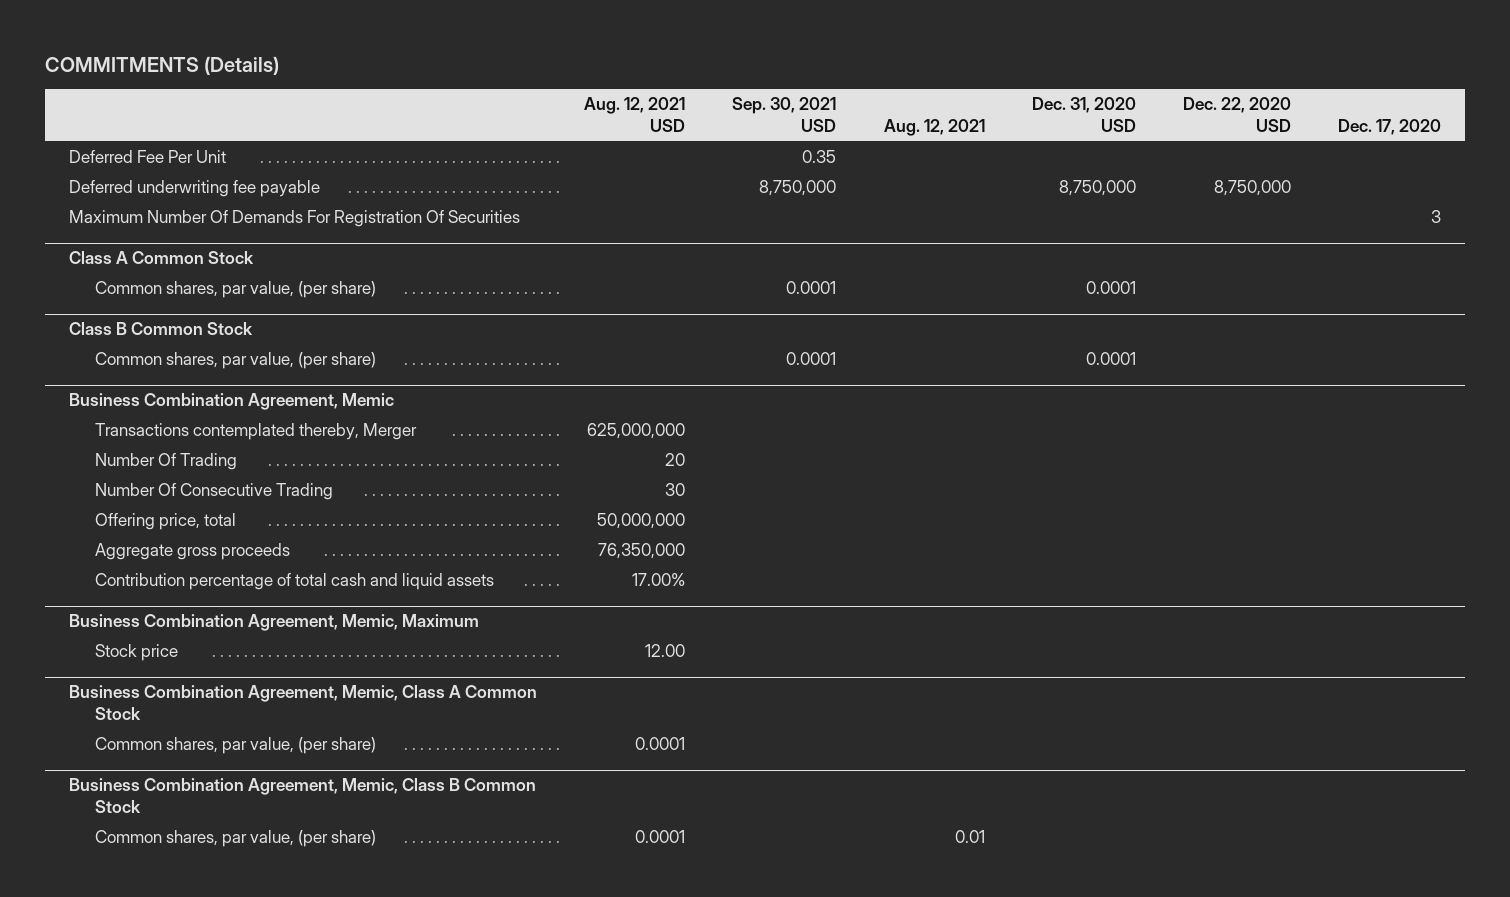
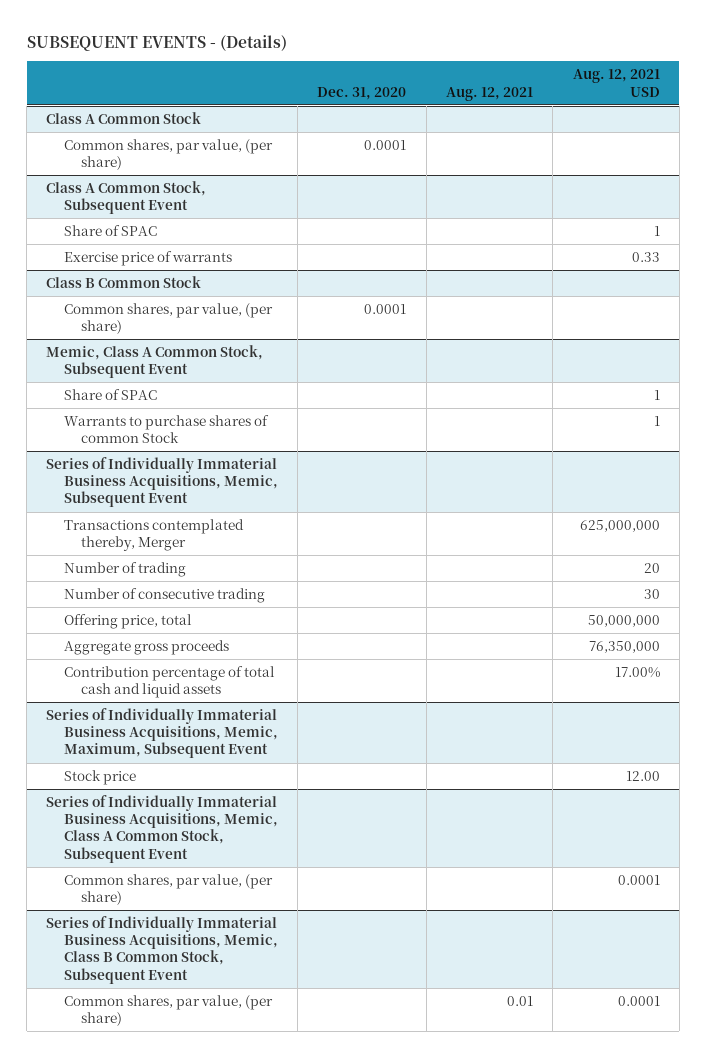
[45,55,280,75] COMMITMENTS (Details) -> [26,34,287,51] SUBSEQUENT EVENTS - (Details)
[732,96,837,133] Sep. 30, 2021 USD -> none
[1031,96,1136,133] Dec. 31, 2020 USD -> none
[1183,96,1292,133] Dec. 22, 2020 USD -> none
[1338,119,1442,136] Dec. 17, 2020 -> none
none -> [317,86,407,100] Dec. 31, 2020
[68,150,226,164] Deferred Fee Per Unit -> none
[68,180,320,198] Deferred underwriting fee payable -> none
[68,210,520,228] Maximum Number Of Demands For Registration Of Securities -> none
none -> [46,181,207,215] Class A Common Stock, Subsequent Event
none -> [63,225,157,237] Share of SPAC
none -> [63,251,232,267] Exercise price of warrants
[68,393,394,411] Business Combination Agreement, Memic -> none
none -> [46,345,264,379] Memic, Class A Common Stock, Subsequent Event
none -> [63,389,157,401] Share of SPAC
none -> [63,415,269,444] Warrants to purchase shares of common Stock
none -> [46,457,278,508] Series of Individually Immaterial Business Acquisitions, Memic, Subsequent Event
[94,453,237,471] Number Of Trading -> [63,562,186,578] Number of trading
[94,483,333,501] Number Of Consecutive Trading -> [63,588,265,604] Number of consecutive trading
[68,614,479,632] Business Combination Agreement, Memic, Maximum -> none
none -> [46,708,278,759] Series of Individually Immaterial Business Acquisitions, Memic, Maximum, Subsequent Event
[68,685,537,721] Business Combination Agreement, Memic, Class A Common Stock -> none
none -> [46,795,278,863] Series of Individually Immaterial Business Acquisitions, Memic, Class A Common Stock, Subsequent Event
[68,778,536,814] Business Combination Agreement, Memic, Class B Common Stock -> none
none -> [46,916,278,984] Series of Individually Immaterial Business Acquisitions, Memic, Class B Common Stock, Subsequent Event

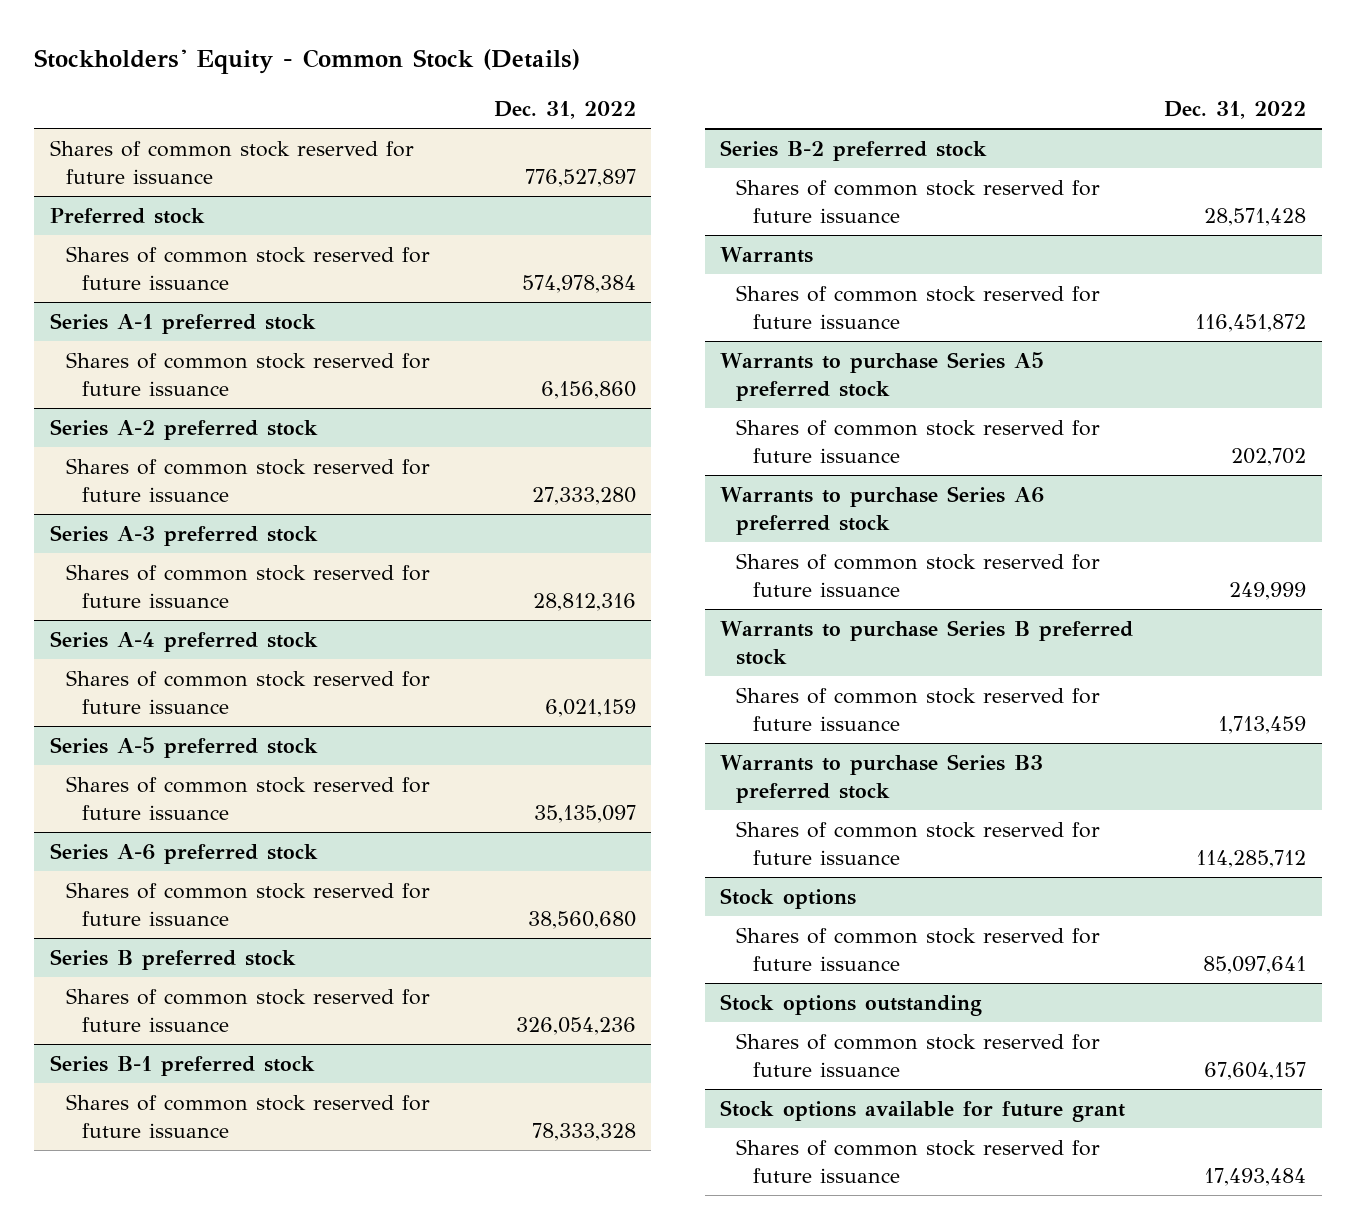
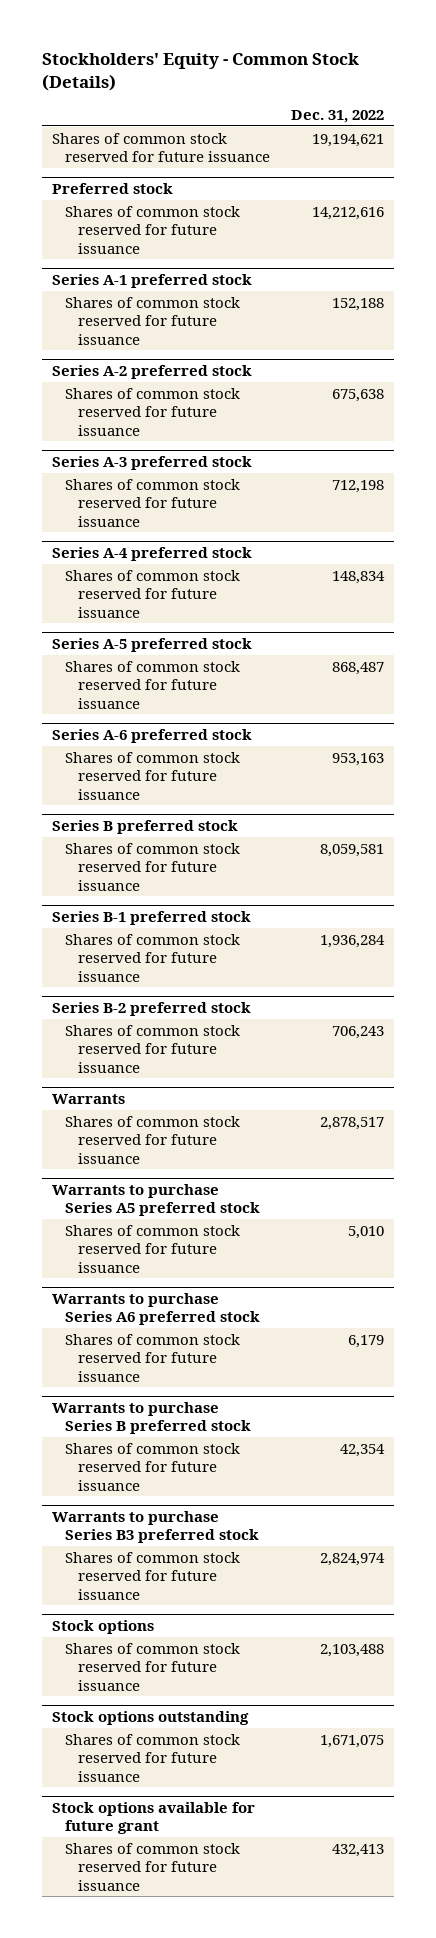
[524,168,636,187] 776,527,897 -> [311,133,384,147] 19,194,621
[521,274,636,293] 574,978,384 -> [311,206,384,220] 14,212,616
[540,380,636,399] 6,156,860 -> [331,297,384,311] 152,188
[531,486,636,505] 27,333,280 -> [331,388,384,402] 675,638
[532,592,636,611] 28,812,316 -> [331,479,384,493] 712,198
[544,698,636,717] 6,021,159 -> [331,570,385,584] 148,834
[533,804,636,823] 35,135,097 -> [331,661,384,675] 868,487
[527,910,636,929] 38,560,680 -> [331,752,384,766] 953,163
[515,1016,636,1035] 326,054,236 -> [319,843,384,857] 8,059,581
[531,1122,636,1141] 78,333,328 -> [319,934,385,948] 1,936,284
[1204,207,1307,226] 28,571,428 -> [331,1025,384,1039] 706,243
[1195,313,1307,332] 116,451,872 -> [319,1116,384,1130] 2,878,517
[1231,447,1307,466] 202,702 -> [347,1225,384,1239] 5,010
[1229,581,1307,600] 249,999 -> [347,1334,384,1348] 6,179
[1218,715,1307,734] 1,713,459 -> [339,1443,385,1457] 42,354
[1196,849,1307,868] 114,285,712 -> [319,1552,385,1566] 2,824,974
[1203,955,1307,974] 85,097,641 -> [319,1643,384,1657] 2,103,488
[1204,1061,1307,1080] 67,604,157 -> [319,1734,384,1748] 1,671,075
[1204,1167,1307,1186] 17,493,484 -> [331,1843,384,1857] 432,413

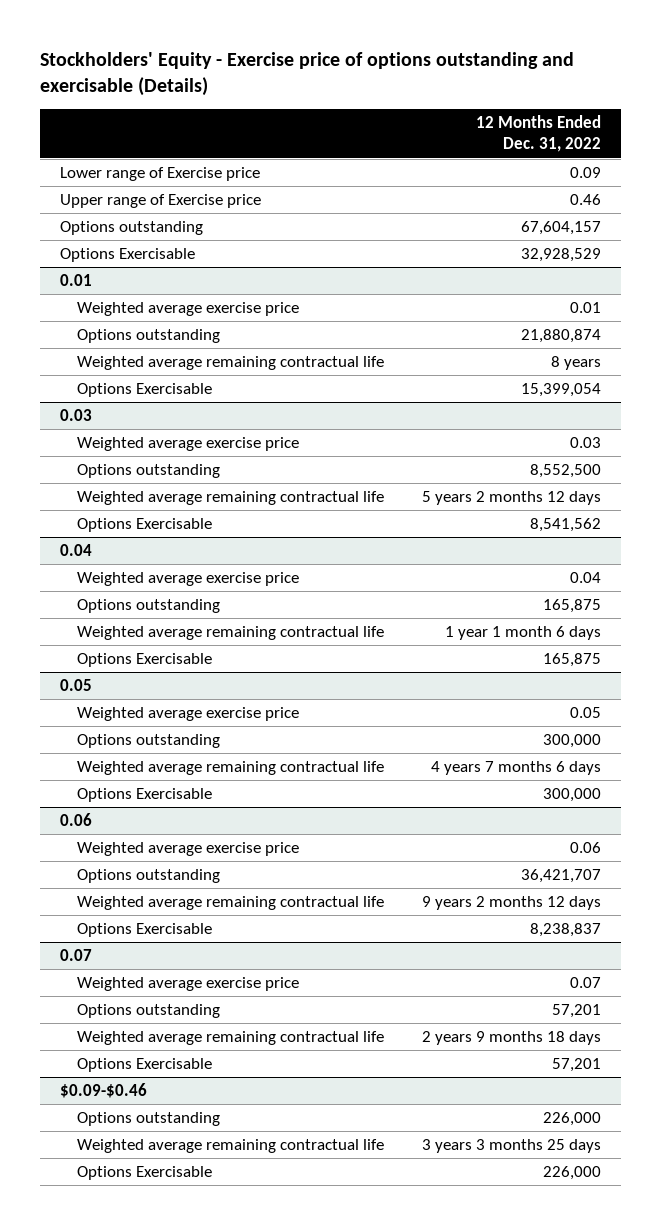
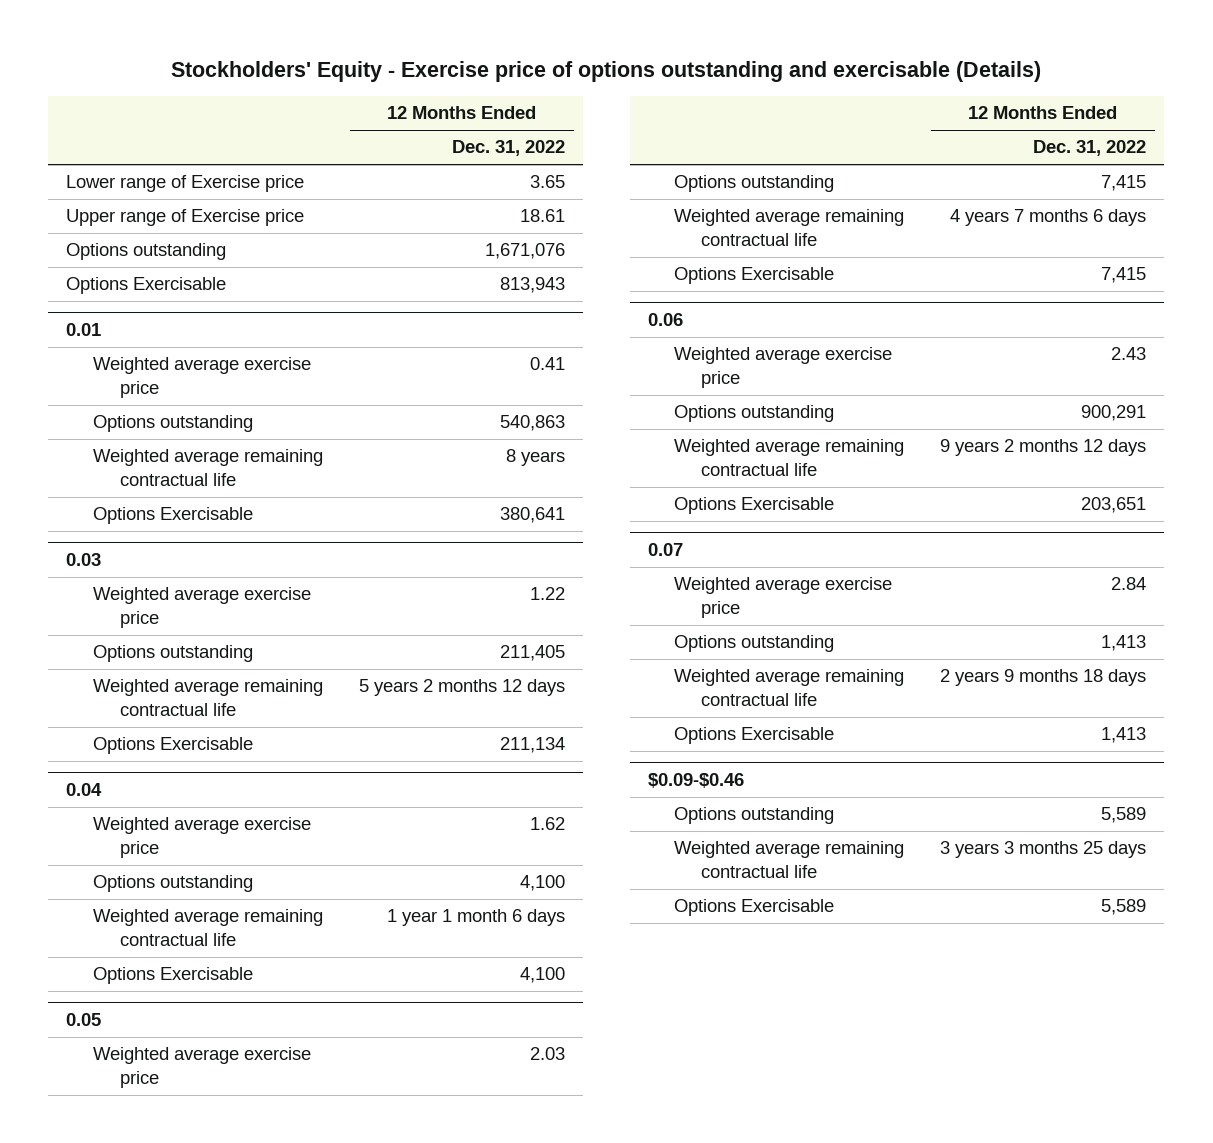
[570,167,602,179] 0.09 -> [530,175,566,189] 3.65
[570,194,602,206] 0.46 -> [520,209,566,223] 18.61
[521,221,602,236] 67,604,157 -> [485,243,566,260] 1,671,076
[521,248,602,263] 32,928,529 -> [500,277,566,294] 813,943
[570,302,602,314] 0.01 -> [530,357,566,371] 0.41
[521,329,602,344] 21,880,874 -> [500,415,566,432] 540,863
[521,383,602,398] 15,399,054 -> [500,507,566,524] 380,641
[570,437,602,449] 0.03 -> [530,587,566,601] 1.22
[530,464,602,479] 8,552,500 -> [500,645,566,662] 211,405
[530,518,602,533] 8,541,562 -> [500,737,566,754] 211,134
[570,572,602,584] 0.04 -> [530,817,566,831] 1.62
[543,599,602,614] 165,875 -> [520,875,566,892] 4,100
[543,653,602,668] 165,875 -> [520,967,566,984] 4,100
[570,707,602,719] 0.05 -> [530,1047,566,1061] 2.03
[543,734,602,749] 300,000 -> [1101,175,1147,192] 7,415
[543,788,602,803] 300,000 -> [1101,267,1147,284] 7,415
[570,842,602,854] 0.06 -> [1111,347,1147,361] 2.43
[521,869,602,884] 36,421,707 -> [1081,405,1147,422] 900,291
[530,923,602,938] 8,238,837 -> [1081,497,1147,514] 203,651
[570,977,602,989] 0.07 -> [1111,577,1147,591] 2.84
[552,1004,602,1019] 57,201 -> [1101,635,1147,652] 1,413
[552,1058,602,1073] 57,201 -> [1101,727,1147,744] 1,413
[543,1112,602,1127] 226,000 -> [1101,807,1147,824] 5,589
[543,1166,602,1181] 226,000 -> [1101,899,1147,916] 5,589

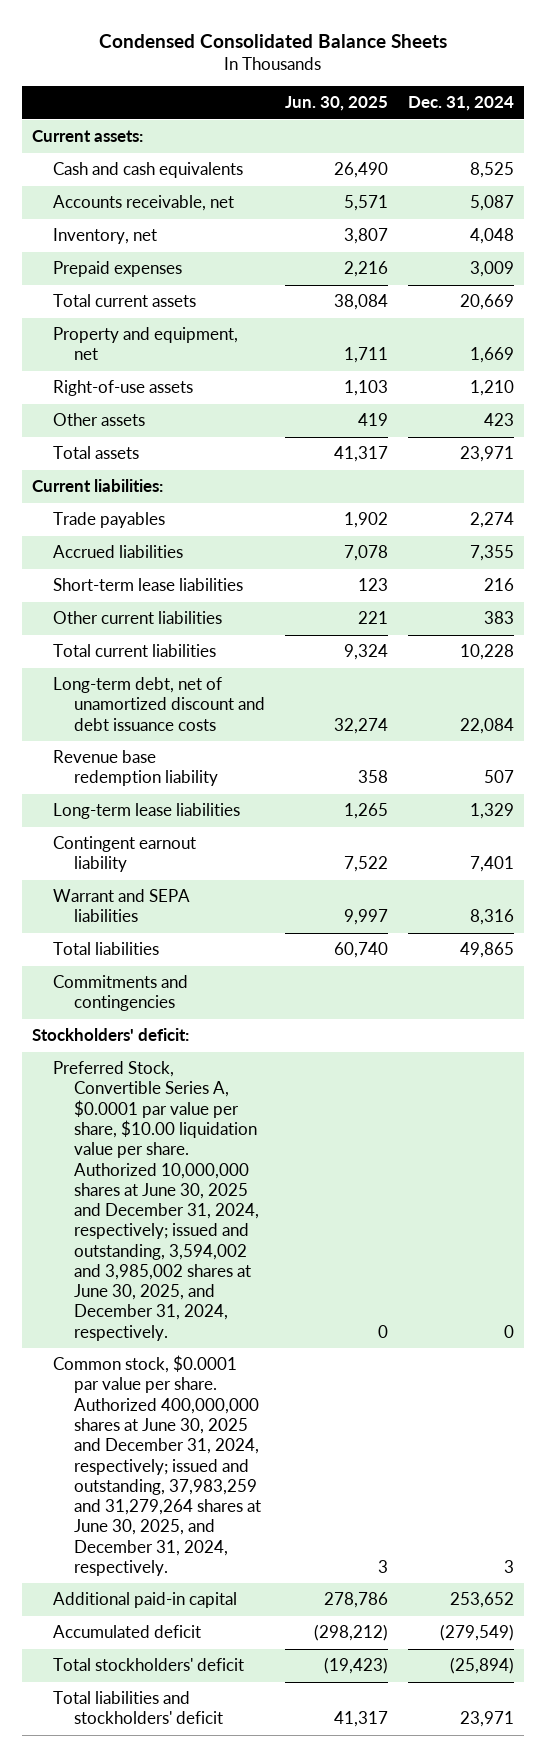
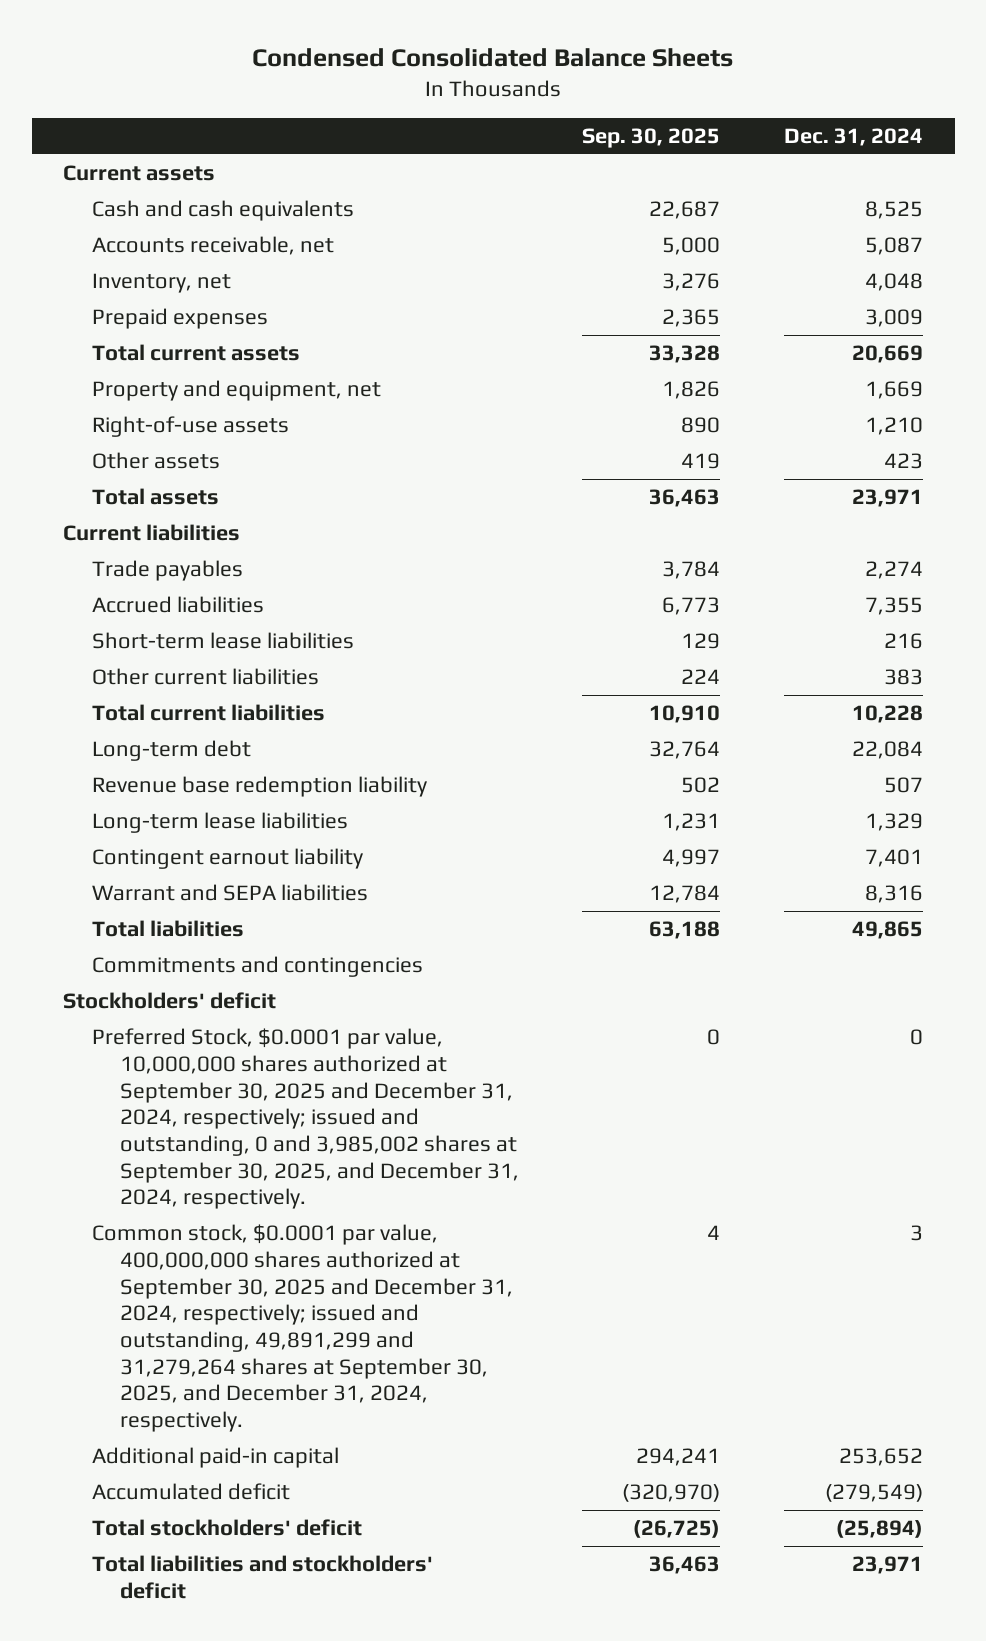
[284,96,388,112] Jun. 30, 2025 -> none
none -> [582,127,721,148] Sep. 30, 2025
[32,130,144,143] Current assets: -> [63,165,216,182] Current assets
[32,479,164,493] Current liabilities: -> [63,524,241,542] Current liabilities
[52,677,265,731] Long-term debt, net of unamortized discount and debt issuance costs -> [91,740,251,762] Long-term debt
[32,1028,190,1042] Stockholders' deficit: -> [63,992,277,1010] Stockholders' deficit
[52,1061,259,1341] Preferred Stock, Convertible Series A, $0.0001 par value per share, $10.00 liquidation value per share. Authorized 10,000,000 shares at June 30, 2025 and December 31, 2024, respectively; issued and outstanding, 3,594,002 and 3,985,002 shares at June 30, 2025, and December 31, 2024, respectively. -> [91,1028,519,1210] Preferred Stock, $0.0001 par value, 10,000,000 shares authorized at September 30, 2025 and December 31, 2024, respectively; issued and outstanding, 0 and 3,985,002 shares at September 30, 2025, and December 31, 2024, respectively.
[52,1355,261,1576] Common stock, $0.0001 par value per share. Authorized 400,000,000 shares at June 30, 2025 and December 31, 2024, respectively; issued and outstanding, 37,983,259 and 31,279,264 shares at June 30, 2025, and December 31, 2024, respectively. -> [91,1224,513,1432] Common stock, $0.0001 par value, 400,000,000 shares authorized at September 30, 2025 and December 31, 2024, respectively; issued and outstanding, 49,891,299 and 31,279,264 shares at September 30, 2025, and December 31, 2024, respectively.

